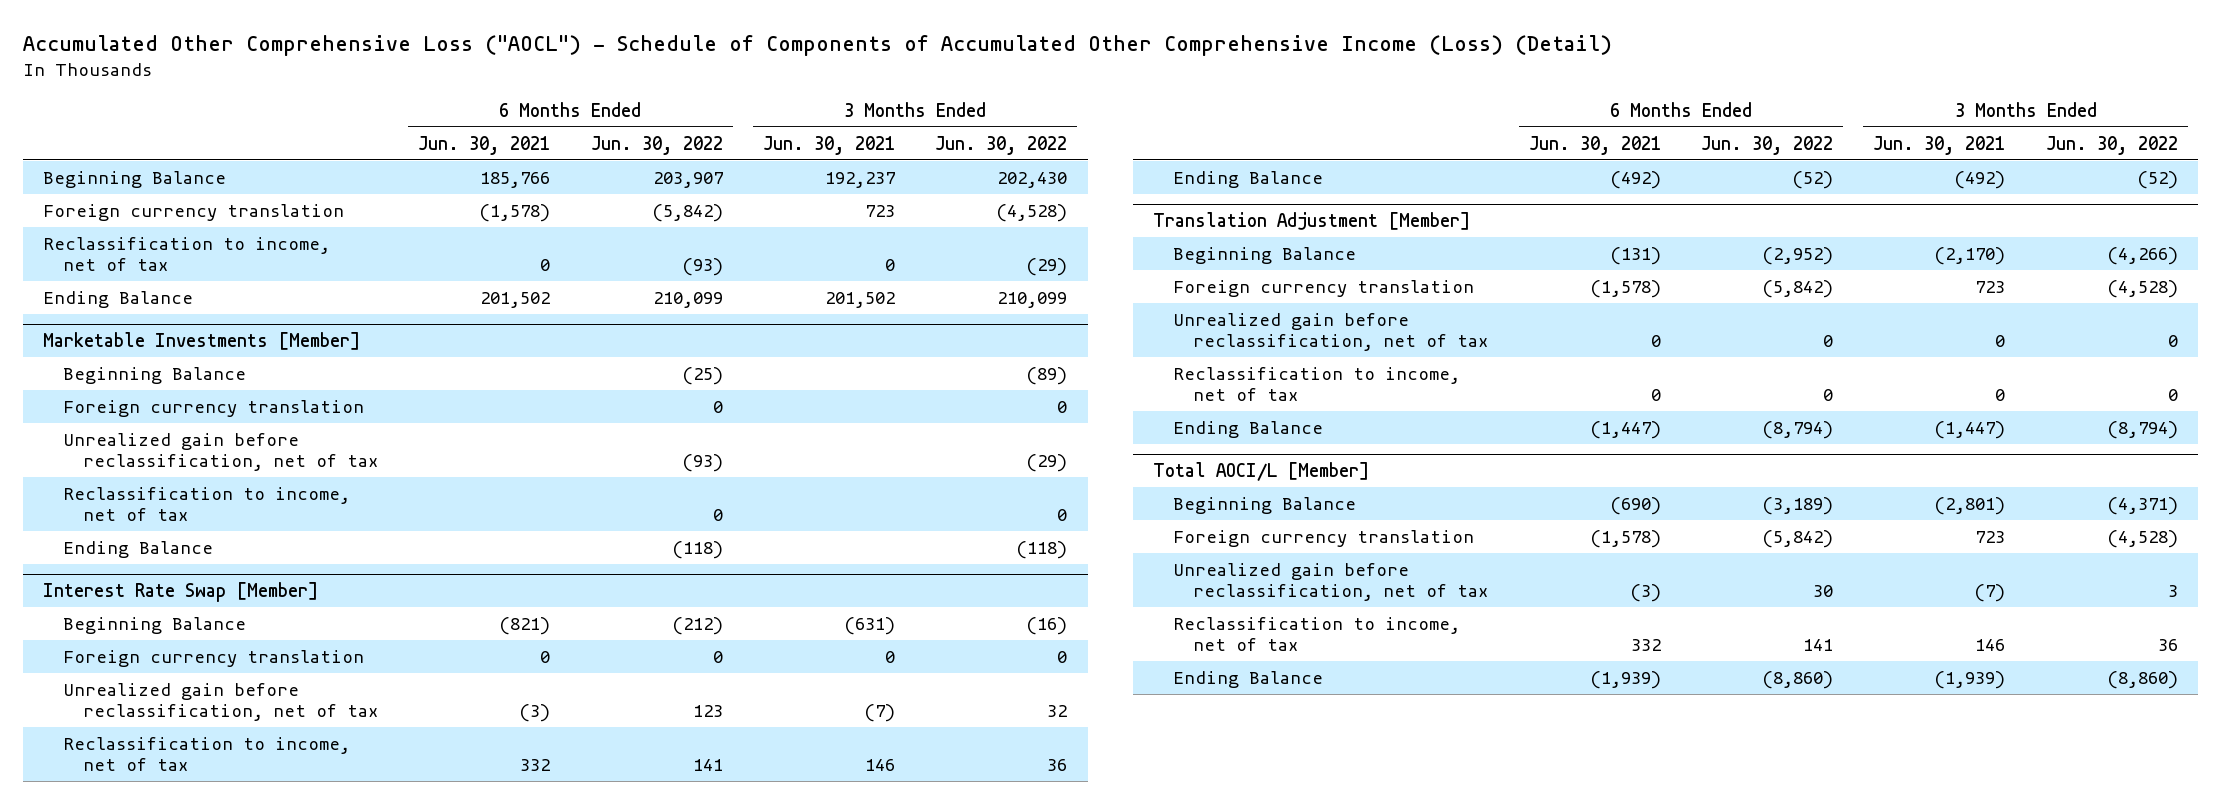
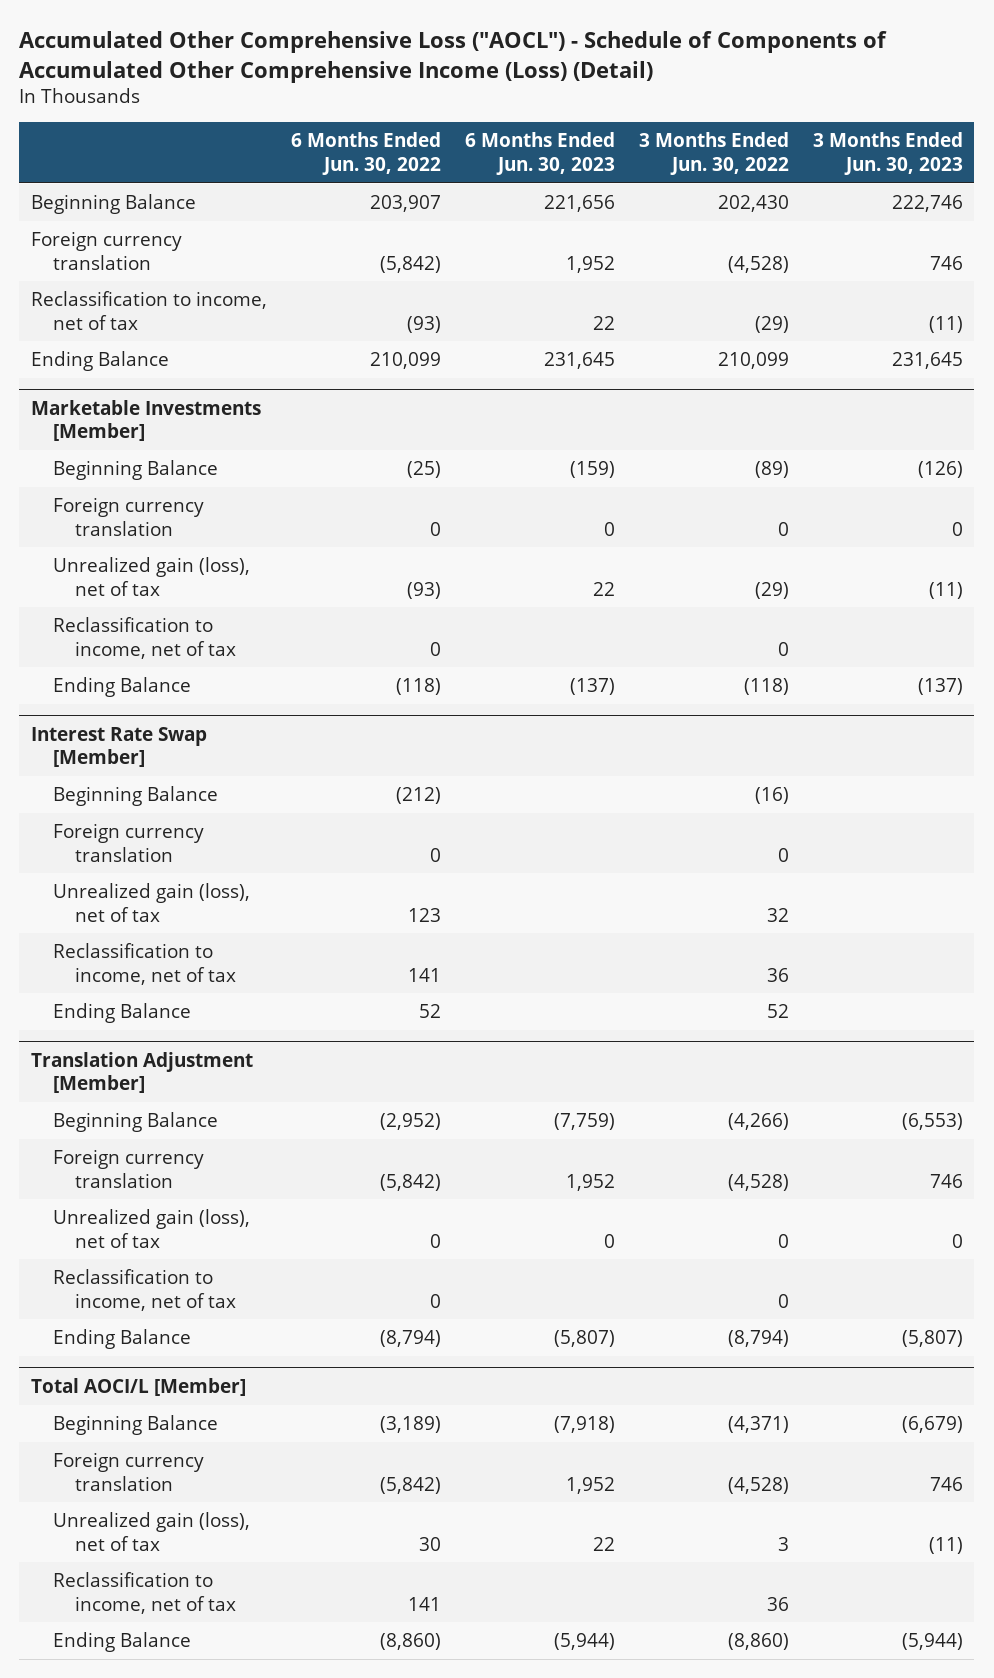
[418,135,551,155] Jun. 30, 2021 -> none
[762,135,895,155] Jun. 30, 2021 -> none
none -> [464,132,615,175] 6 Months Ended Jun. 30, 2023
none -> [812,132,963,175] 3 Months Ended Jun. 30, 2023
[62,432,378,471] Unrealized gain before reclassification, net of tax -> [53,557,251,596] Unrealized gain (loss), net of tax
[62,682,378,721] Unrealized gain before reclassification, net of tax -> [53,883,251,922] Unrealized gain (loss), net of tax
[1792,170,1834,189] (52) -> [418,1004,441,1019] 52
[2136,170,2178,189] (52) -> [766,1004,789,1019] 52
[1173,312,1489,351] Unrealized gain before reclassification, net of tax -> [53,1209,251,1248] Unrealized gain (loss), net of tax
[1173,562,1489,601] Unrealized gain before reclassification, net of tax -> [53,1512,251,1551] Unrealized gain (loss), net of tax

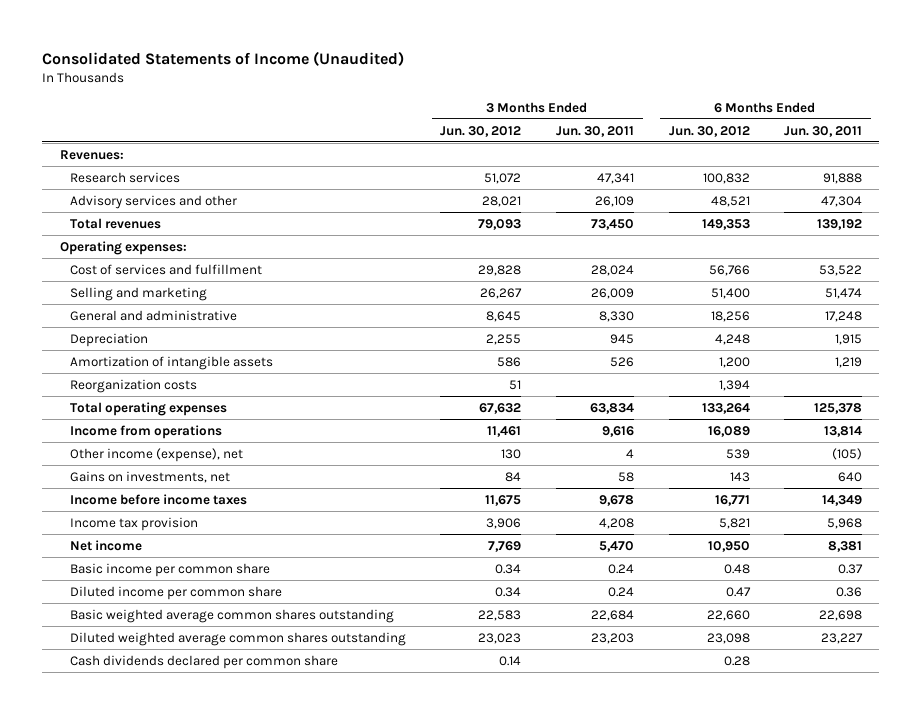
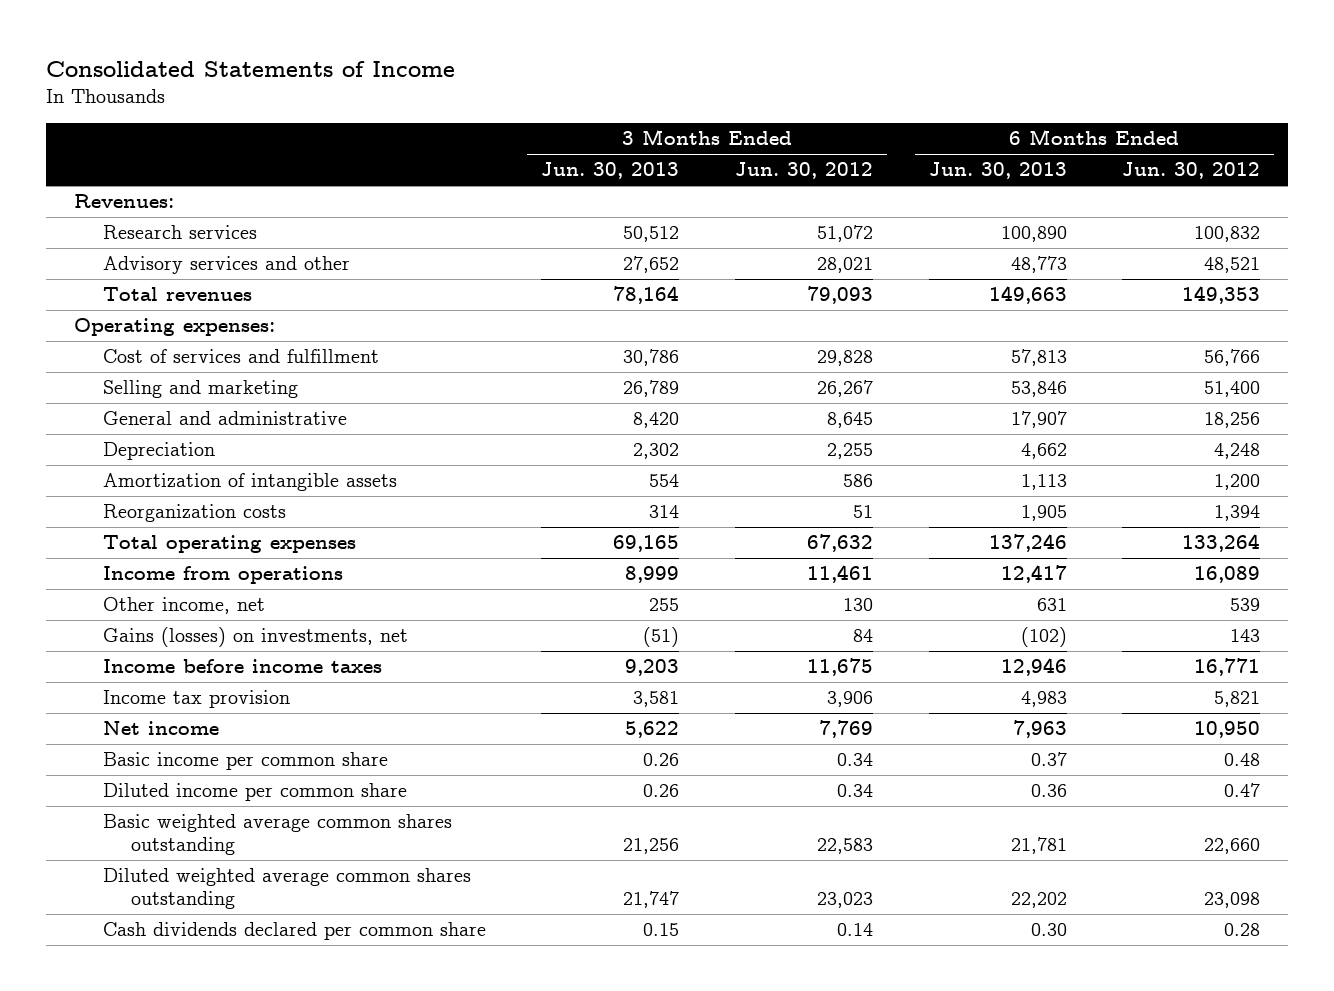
[42,50,405,66] Consolidated Statements of Income (Unaudited) -> [45,60,455,77] Consolidated Statements of Income
[555,125,634,137] Jun. 30, 2011 -> none
[784,125,863,137] Jun. 30, 2011 -> none
none -> [541,162,680,180] Jun. 30, 2013
none -> [928,162,1067,180] Jun. 30, 2013
[69,447,243,462] Other income (expense), net -> [102,597,265,615] Other income, net
[69,470,230,483] Gains on investments, net -> [102,627,408,648] Gains (losses) on investments, net

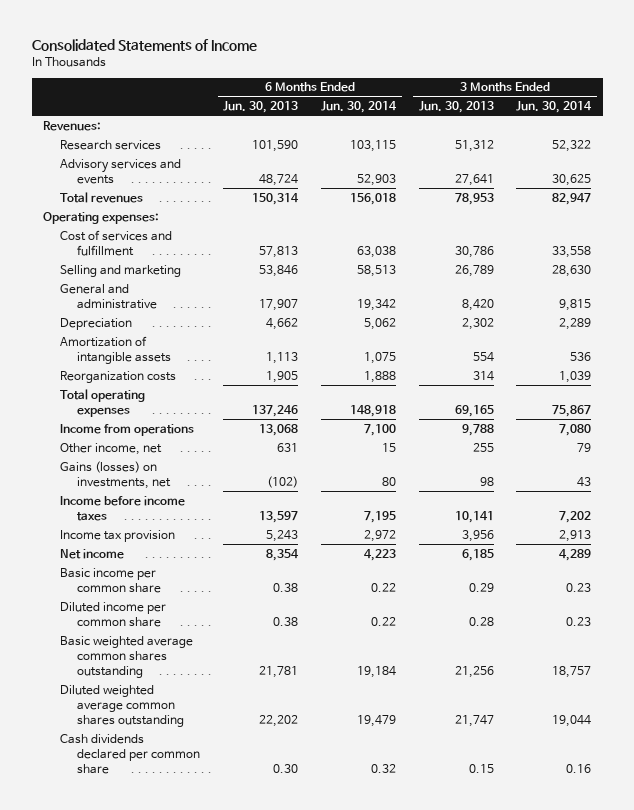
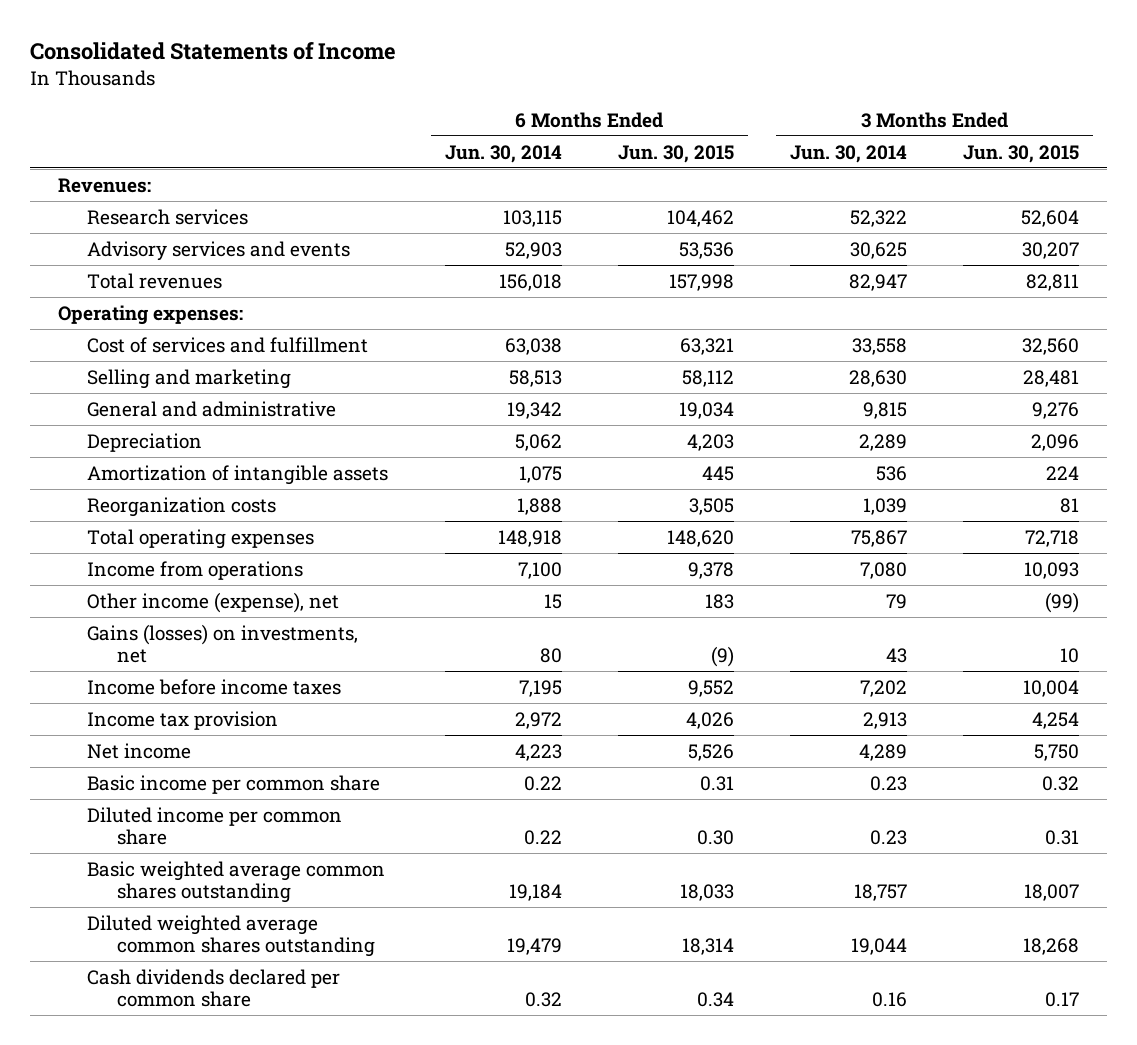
[223,101,299,114] Jun. 30, 2013 -> none
[418,101,494,114] Jun. 30, 2013 -> none
none -> [617,144,734,163] Jun. 30, 2015
none -> [963,144,1080,163] Jun. 30, 2015
[60,442,163,455] Other income, net -> [87,591,340,613] Other income (expense), net

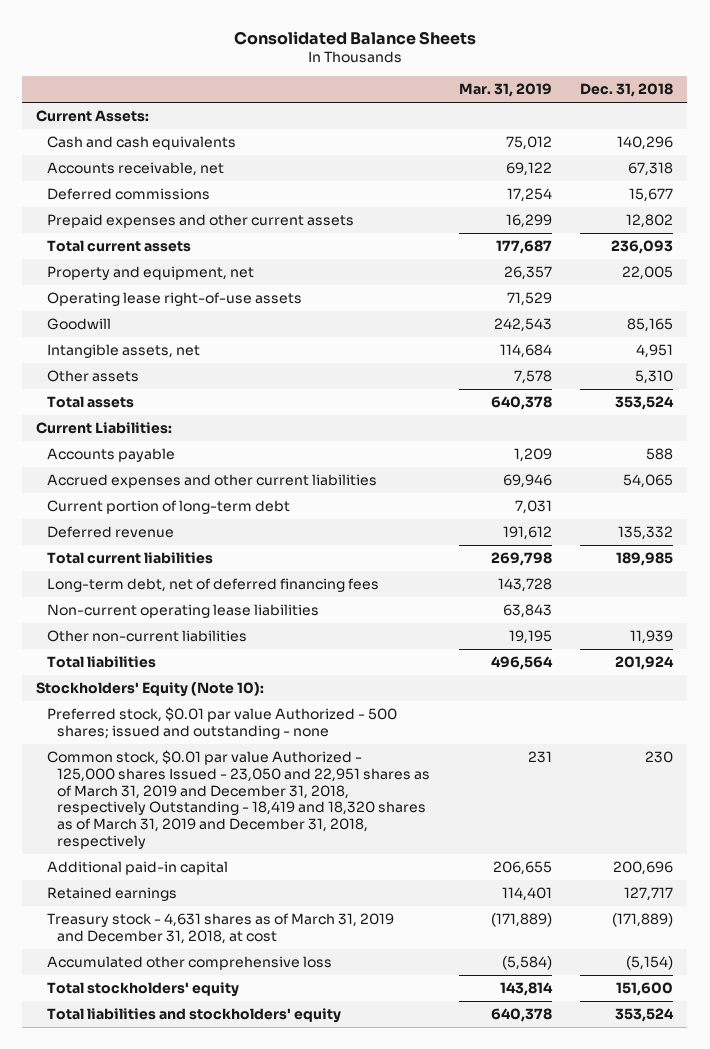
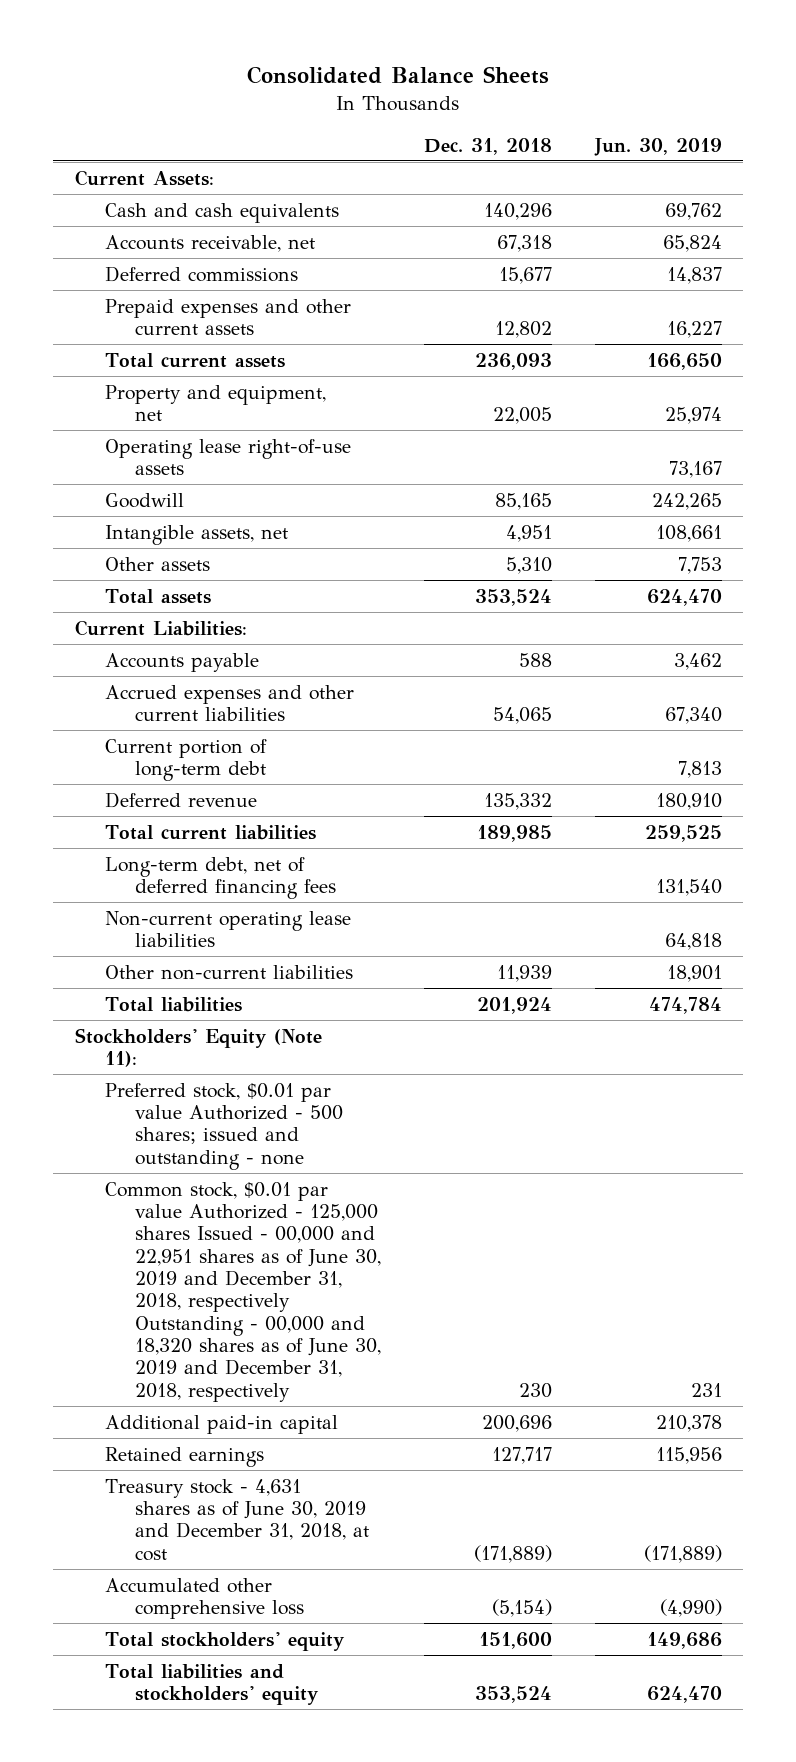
[458,83,552,98] Mar. 31, 2019 -> none
none -> [593,137,722,156] Jun. 30, 2019
[36,682,265,698] Stockholders' Equity (Note 10): -> [74,1027,322,1068] Stockholders' Equity (Note 11):
[46,750,431,849] Common stock, $0.01 par value Authorized - 125,000 shares Issued - 23,050 and 22,951 shares as of March 31, 2019 and December 31, 2018, respectively Outstanding - 18,419 and 18,320 shares as of March 31, 2019 and December 31, 2018, respectively -> [104,1181,382,1402] Common stock, $0.01 par value Authorized - 125,000 shares Issued - 00,000 and 22,951 shares as of June 30, 2019 and December 31, 2018, respectively Outstanding - 00,000 and 18,320 shares as of June 30, 2019 and December 31, 2018, respectively
[46,913,394,944] Treasury stock - 4,631 shares as of March 31, 2019 and December 31, 2018, at cost -> [104,1478,370,1561] Treasury stock - 4,631 shares as of June 30, 2019 and December 31, 2018, at cost

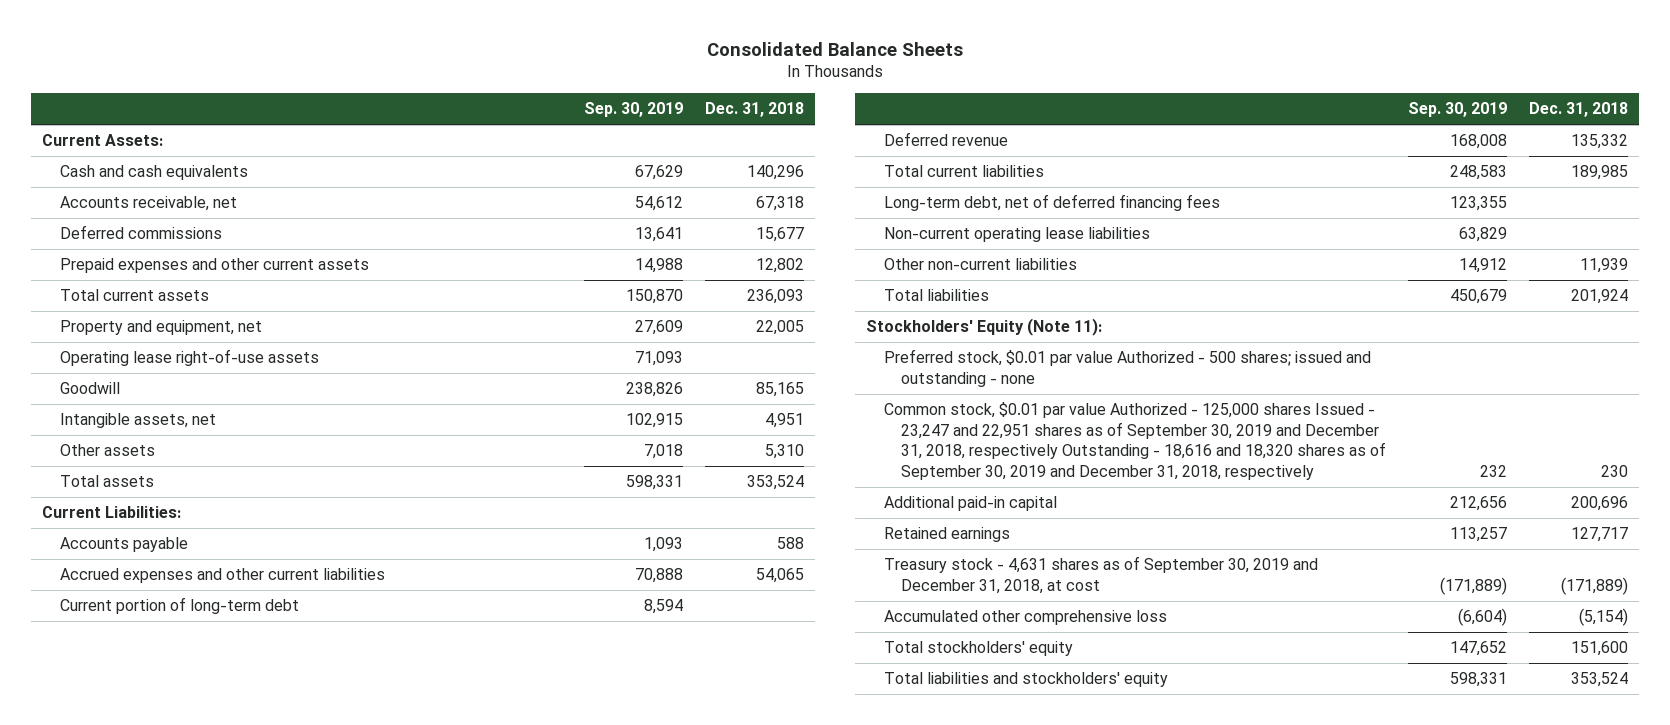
[593,137,722,156] Jun. 30, 2019 -> none
none -> [584,102,684,118] Sep. 30, 2019
[104,1181,382,1402] Common stock, $0.01 par value Authorized - 125,000 shares Issued - 00,000 and 22,951 shares as of June 30, 2019 and December 31, 2018, respectively Outstanding - 00,000 and 18,320 shares as of June 30, 2019 and December 31, 2018, respectively -> [883,402,1387,480] Common stock, $0.01 par value Authorized - 125,000 shares Issued - 23,247 and 22,951 shares as of September 30, 2019 and December 31, 2018, respectively Outstanding - 18,616 and 18,320 shares as of September 30, 2019 and December 31, 2018, respectively
[104,1478,370,1561] Treasury stock - 4,631 shares as of June 30, 2019 and December 31, 2018, at cost -> [883,556,1318,594] Treasury stock - 4,631 shares as of September 30, 2019 and December 31, 2018, at cost

